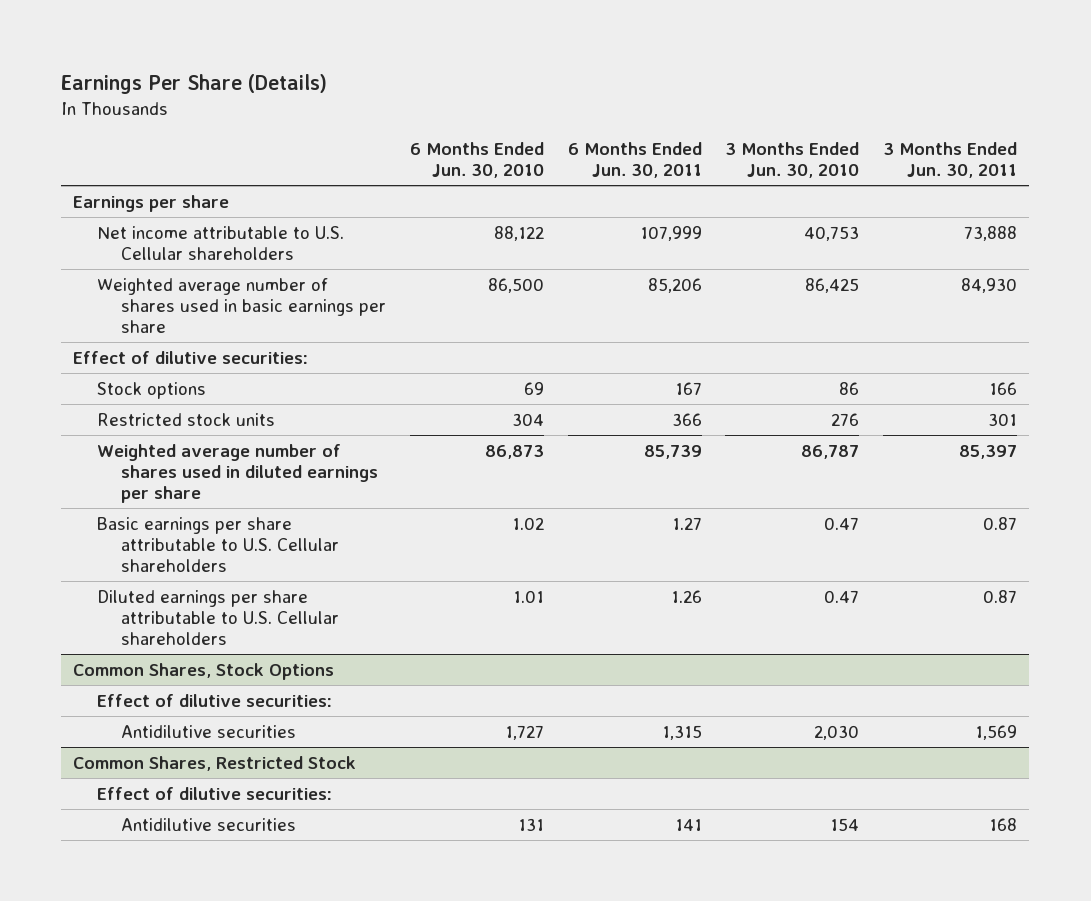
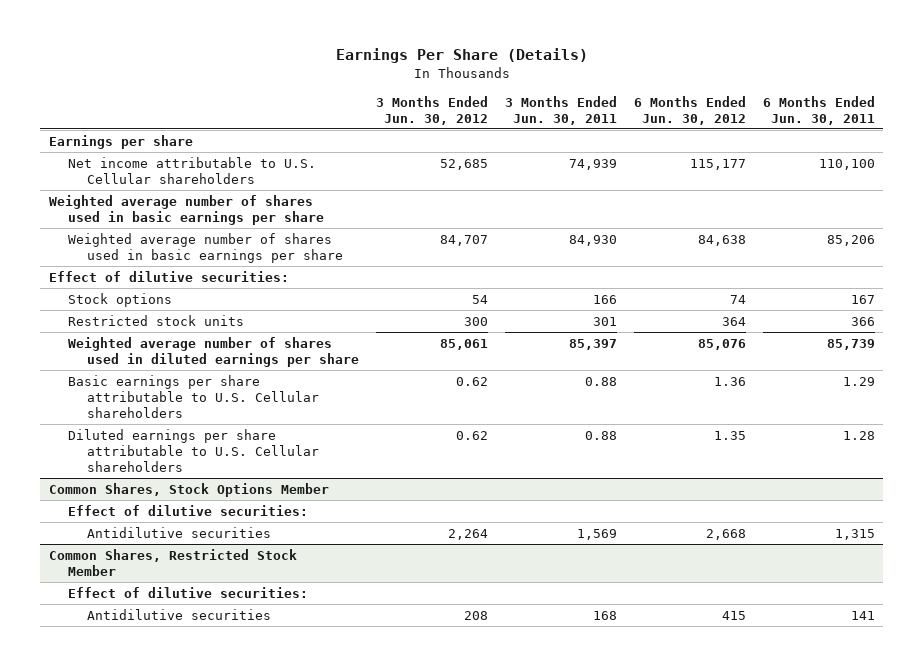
[409,141,544,178] 6 Months Ended Jun. 30, 2010 -> none
[725,141,860,178] 3 Months Ended Jun. 30, 2010 -> none
none -> [375,95,488,125] 3 Months Ended Jun. 30, 2012
none -> [633,95,746,125] 6 Months Ended Jun. 30, 2012
[639,225,702,241] 107,999 -> [818,158,875,170] 110,100
[964,225,1018,241] 73,888 -> [568,158,617,170] 74,939
none -> [48,194,324,225] Weighted average number of shares used in basic earnings per share
[671,516,702,530] 1.27 -> [842,376,875,386] 1.29
[983,516,1018,530] 0.87 -> [584,376,617,386] 0.88
[670,589,702,603] 1.26 -> [842,430,875,440] 1.28
[983,589,1018,603] 0.87 -> [584,430,617,440] 0.88
[73,662,335,680] Common Shares, Stock Options -> [48,482,329,497] Common Shares, Stock Options Member
[73,755,357,771] Common Shares, Restricted Stock -> [48,548,297,576] Common Shares, Restricted Stock Member

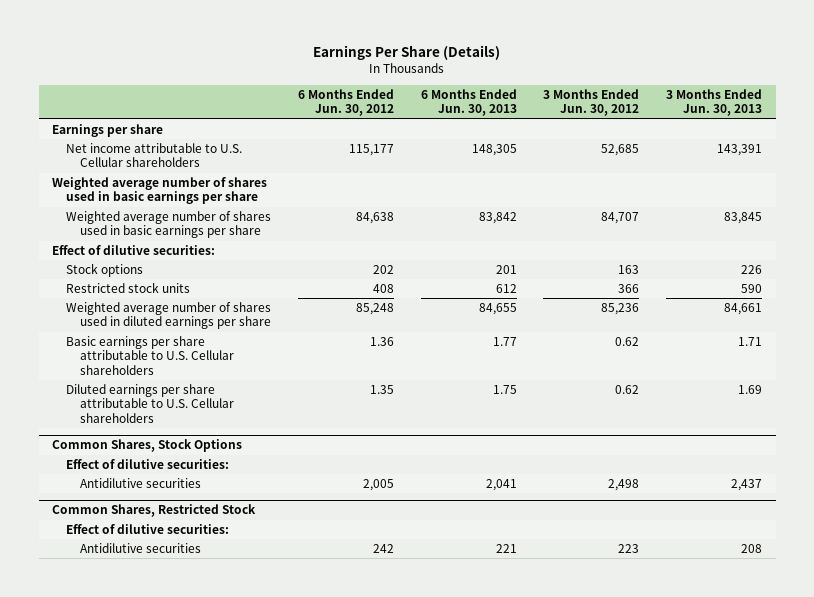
[504,95,617,125] 3 Months Ended Jun. 30, 2011 -> none
[762,95,875,125] 6 Months Ended Jun. 30, 2011 -> none
none -> [420,88,517,117] 6 Months Ended Jun. 30, 2013
none -> [666,88,763,117] 3 Months Ended Jun. 30, 2013
[471,294,488,304] 54 -> [618,264,640,274] 163
[729,294,746,304] 74 -> [372,264,394,274] 202
[463,316,488,326] 300 -> [618,283,640,293] 366
[721,316,746,326] 364 -> [372,283,394,293] 408
[439,338,488,350] 85,061 -> [601,302,640,315] 85,236
[697,338,746,350] 85,076 -> [355,302,394,315] 85,248
[48,482,329,497] Common Shares, Stock Options Member -> [52,439,243,453] Common Shares, Stock Options
[447,528,488,540] 2,264 -> [608,478,640,491] 2,498
[705,528,746,540] 2,668 -> [362,478,394,491] 2,005
[48,548,297,576] Common Shares, Restricted Stock Member -> [52,504,257,518] Common Shares, Restricted Stock
[463,610,488,620] 208 -> [618,543,640,553] 223
[721,610,746,620] 415 -> [372,543,394,553] 242

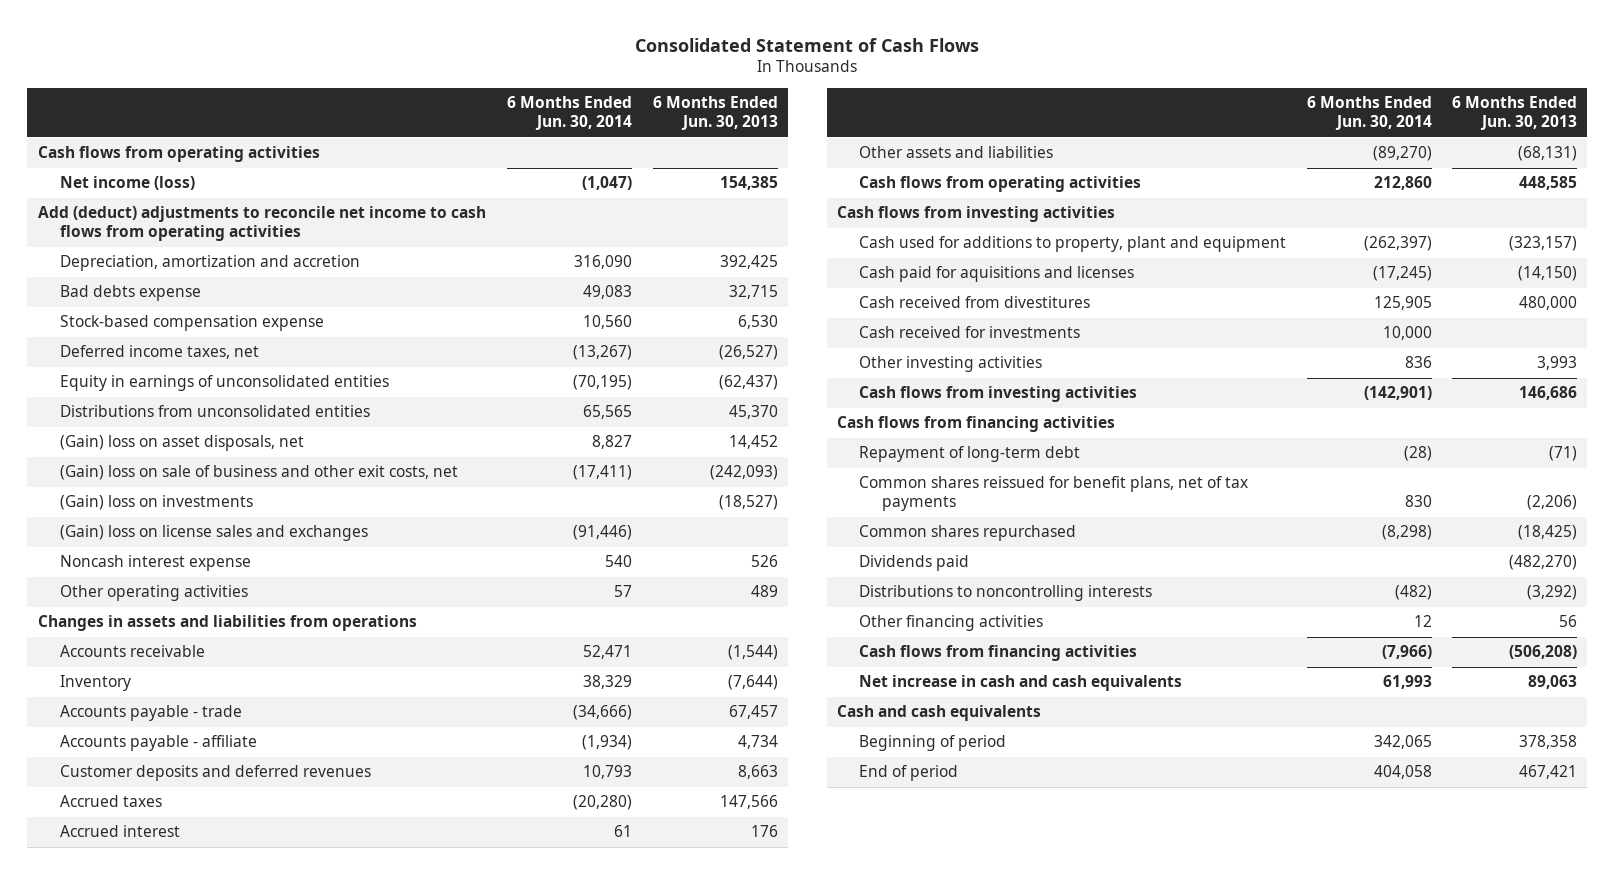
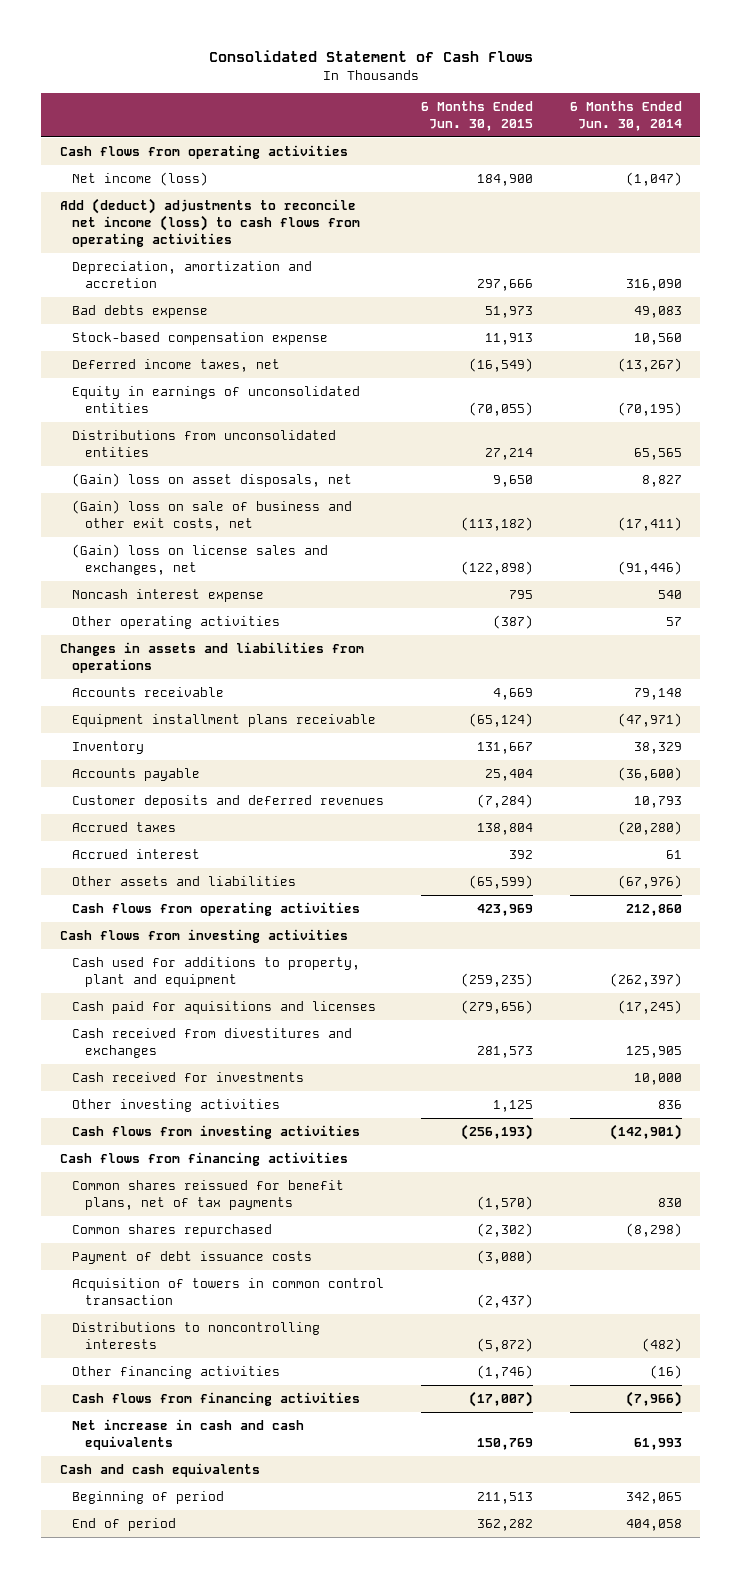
[652,96,778,131] 6 Months Ended Jun. 30, 2013 -> none
none -> [421,100,534,131] 6 Months Ended Jun. 30, 2015
[37,206,486,242] Add (deduct) adjustments to reconcile net income to cash flows from operating activities -> [59,198,361,248] Add (deduct) adjustments to reconcile net income (loss) to cash flows from operating activities
[60,495,254,511] (Gain) loss on investments -> none
[60,525,369,542] (Gain) loss on license sales and exchanges -> [72,544,329,576] (Gain) loss on license sales and exchanges, net
[583,645,633,660] 52,471 -> [634,688,683,701] 79,148
none -> [72,714,377,728] Equipment installment plans receivable
[60,735,258,752] Accounts payable - affiliate -> none
[60,705,243,722] Accounts payable - trade -> [72,768,201,782] Accounts payable
[573,705,633,721] (34,666) -> [618,767,683,782] (36,600)
[1372,146,1432,162] (89,270) -> [618,875,683,890] (67,976)
[859,296,1091,309] Cash received from divestitures -> [72,1028,353,1059] Cash received from divestitures and exchanges
[859,446,1081,463] Repayment of long-term debt -> none
[859,555,970,572] Dividends paid -> none
none -> [72,1251,313,1265] Payment of debt issuance costs
none -> [72,1278,385,1306] Acquisition of towers in common control transaction
[1413,615,1432,628] 12 -> [650,1365,683,1380] (16)

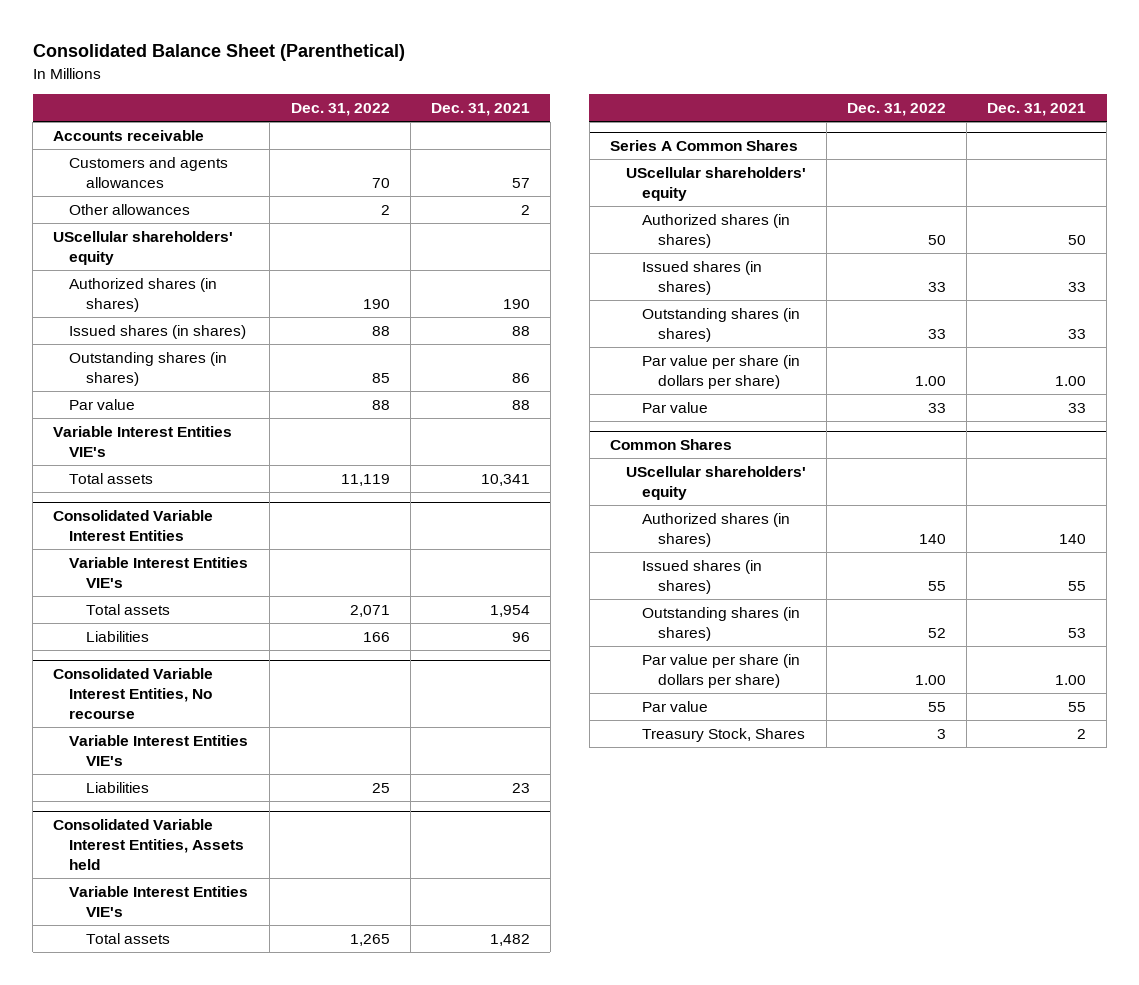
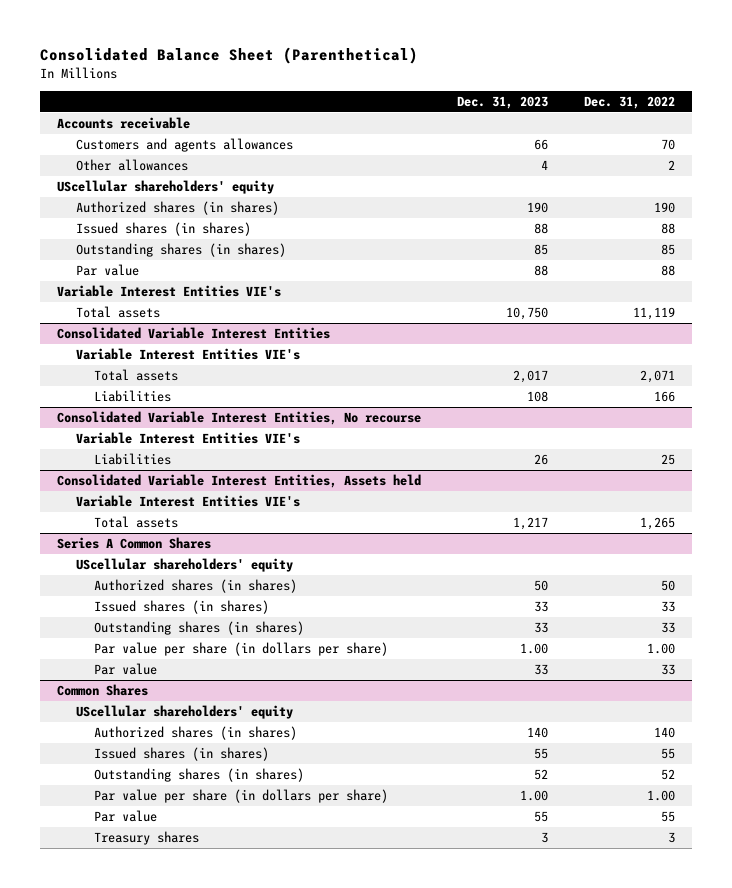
[430,103,530,117] Dec. 31, 2021 -> none
none -> [457,95,549,109] Dec. 31, 2023
[642,727,806,742] Treasury Stock, Shares -> [93,831,199,846] Treasury shares

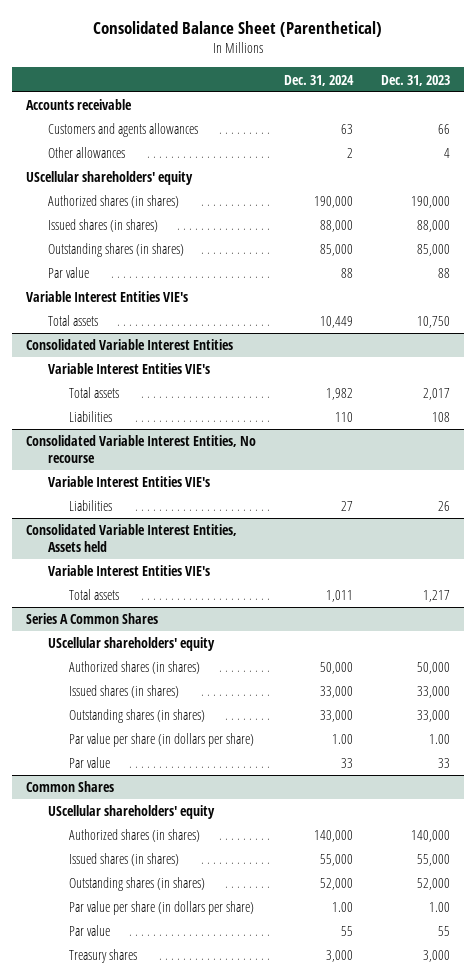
[583,95,675,109] Dec. 31, 2022 -> none
none -> [283,74,354,86] Dec. 31, 2024
[527,202,549,214] 190 -> [410,196,450,209] 190,000
[534,223,549,235] 88 -> [416,220,450,233] 88,000
[534,244,549,256] 85 -> [416,244,450,257] 85,000
[534,580,549,592] 50 -> [416,662,450,675] 50,000
[534,601,549,613] 33 -> [416,686,450,699] 33,000
[534,622,549,634] 33 -> [416,710,450,723] 33,000
[527,727,549,739] 140 -> [410,830,450,843] 140,000
[534,748,549,760] 55 -> [416,854,450,867] 55,000
[534,769,549,781] 52 -> [416,878,450,891] 52,000
[541,832,549,844] 3 -> [422,950,450,963] 3,000

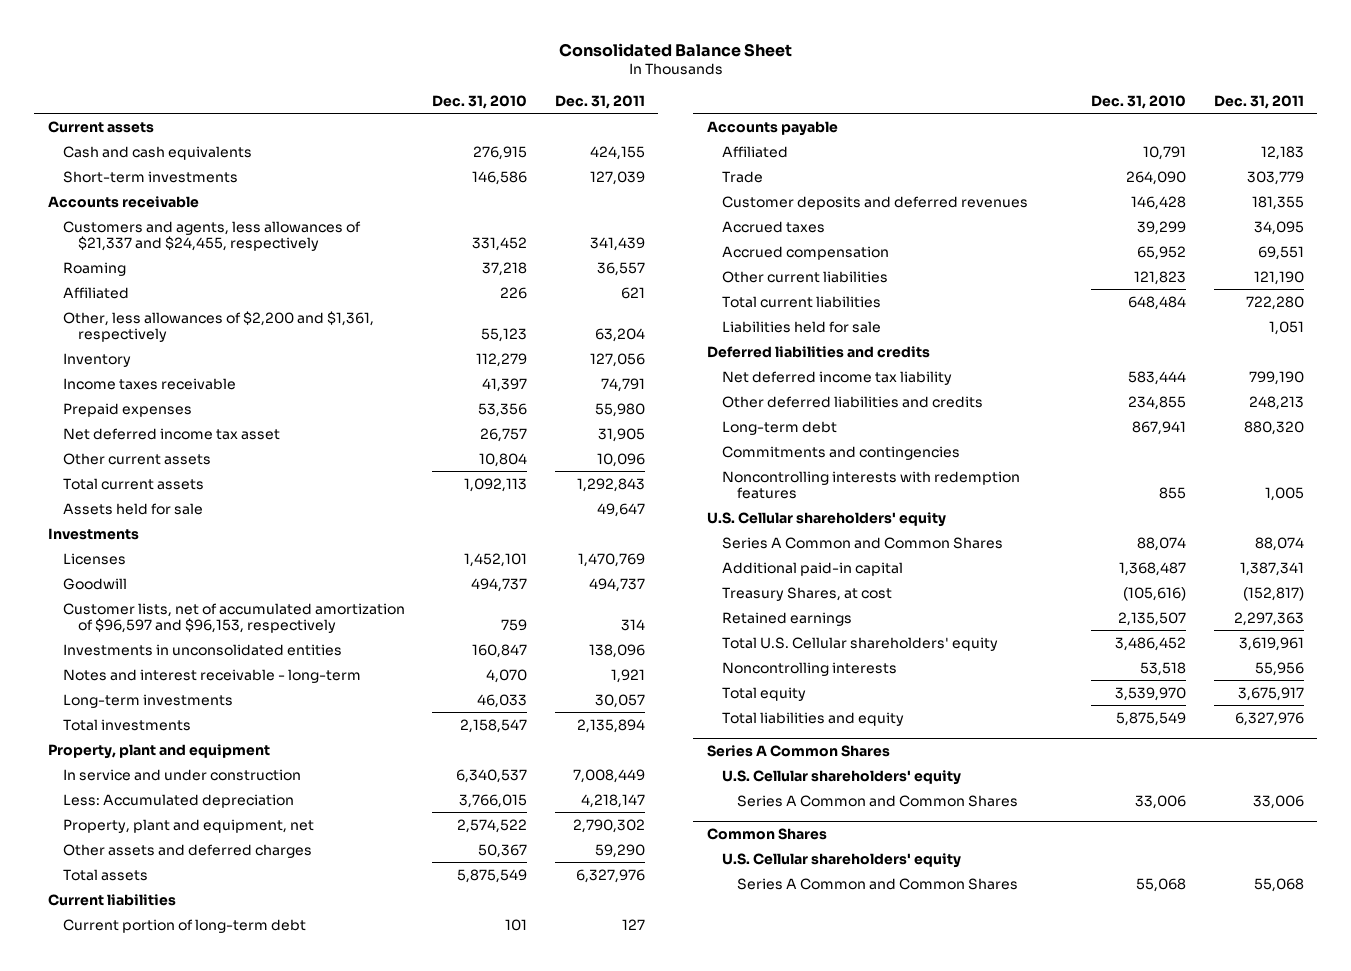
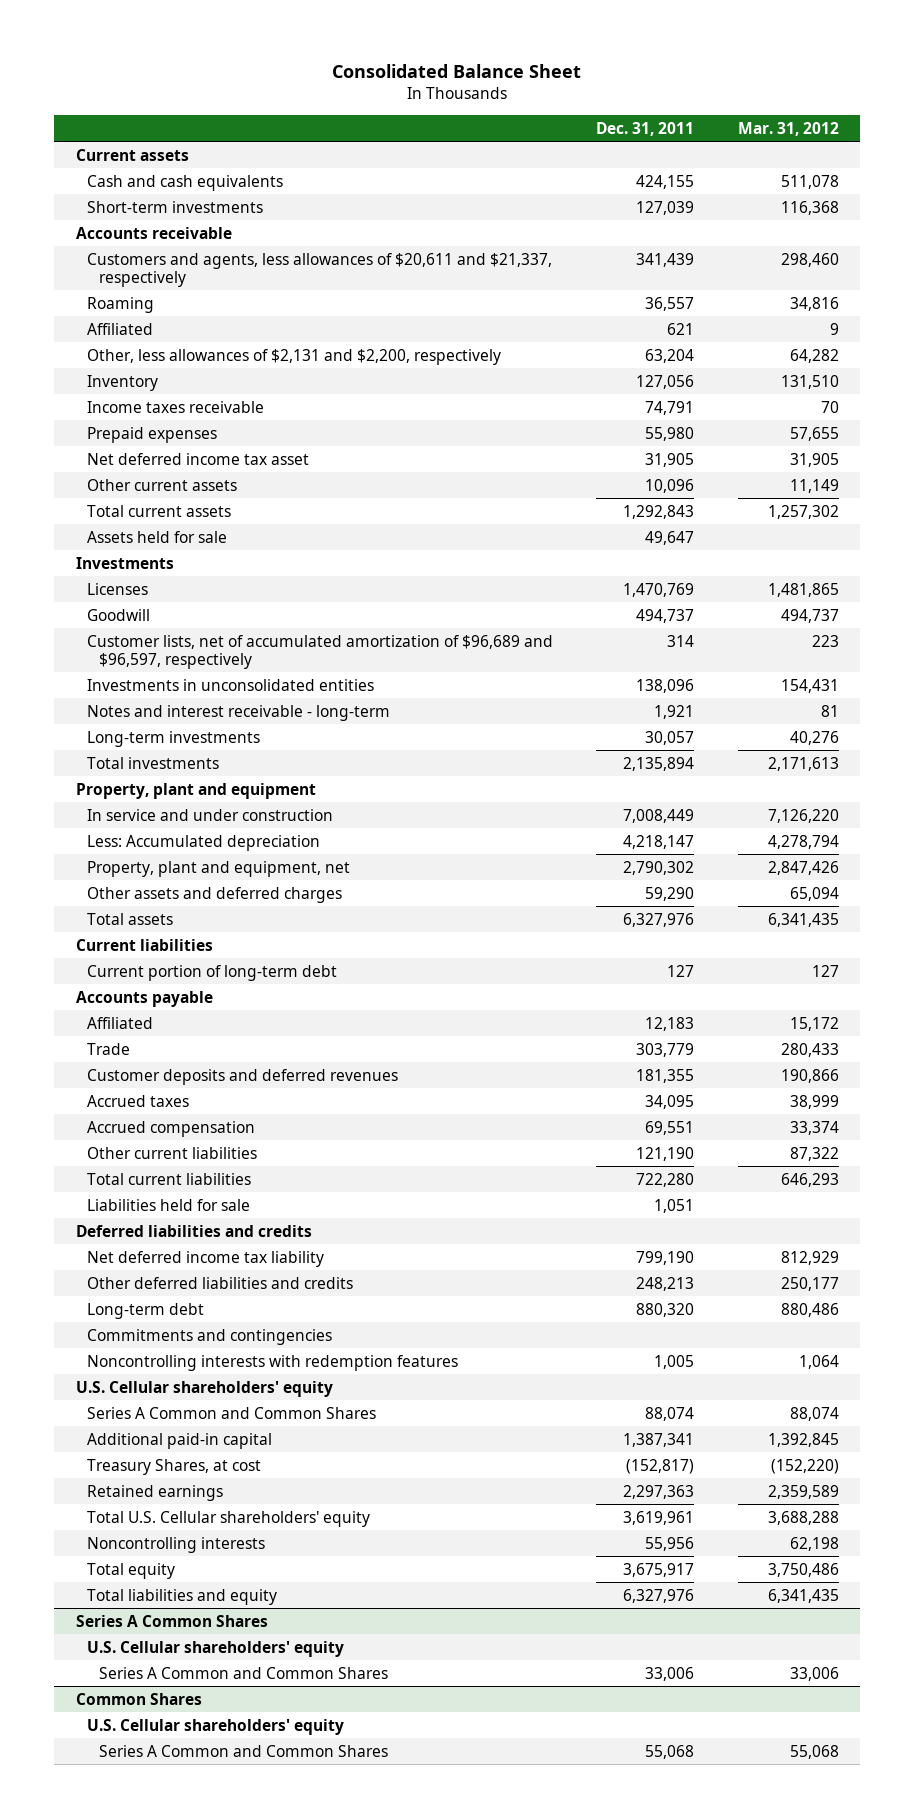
[432,94,528,109] Dec. 31, 2010 -> none
none -> [737,121,839,136] Mar. 31, 2012
[62,220,361,251] Customers and agents, less allowances of $21,337 and $24,455, respectively -> [87,252,553,287] Customers and agents, less allowances of $20,611 and $21,337, respectively
[62,310,374,342] Other, less allowances of $2,200 and $1,361, respectively -> [87,348,502,365] Other, less allowances of $2,131 and $2,200, respectively
[62,602,405,633] Customer lists, net of accumulated amortization of $96,597 and $96,153, respectively -> [87,634,554,669] Customer lists, net of accumulated amortization of $96,689 and $96,597, respectively

